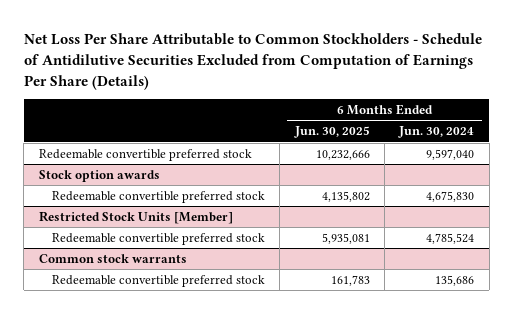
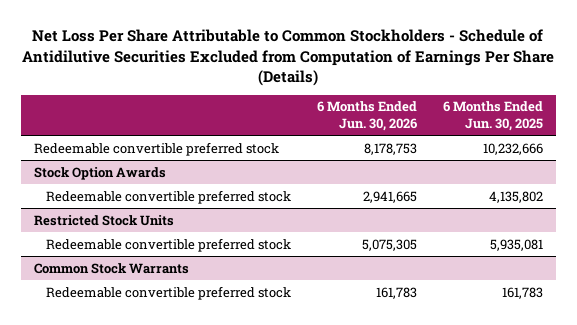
[398,126,475,139] Jun. 30, 2024 -> none
none -> [317,101,418,132] 6 Months Ended Jun. 30, 2026
[38,170,160,183] Stock option awards -> [33,166,166,180] Stock Option Awards
[38,211,233,225] Restricted Stock Units [Member] -> [33,214,174,226] Restricted Stock Units
[38,254,187,264] Common stock warrants -> [33,262,189,274] Common Stock Warrants

